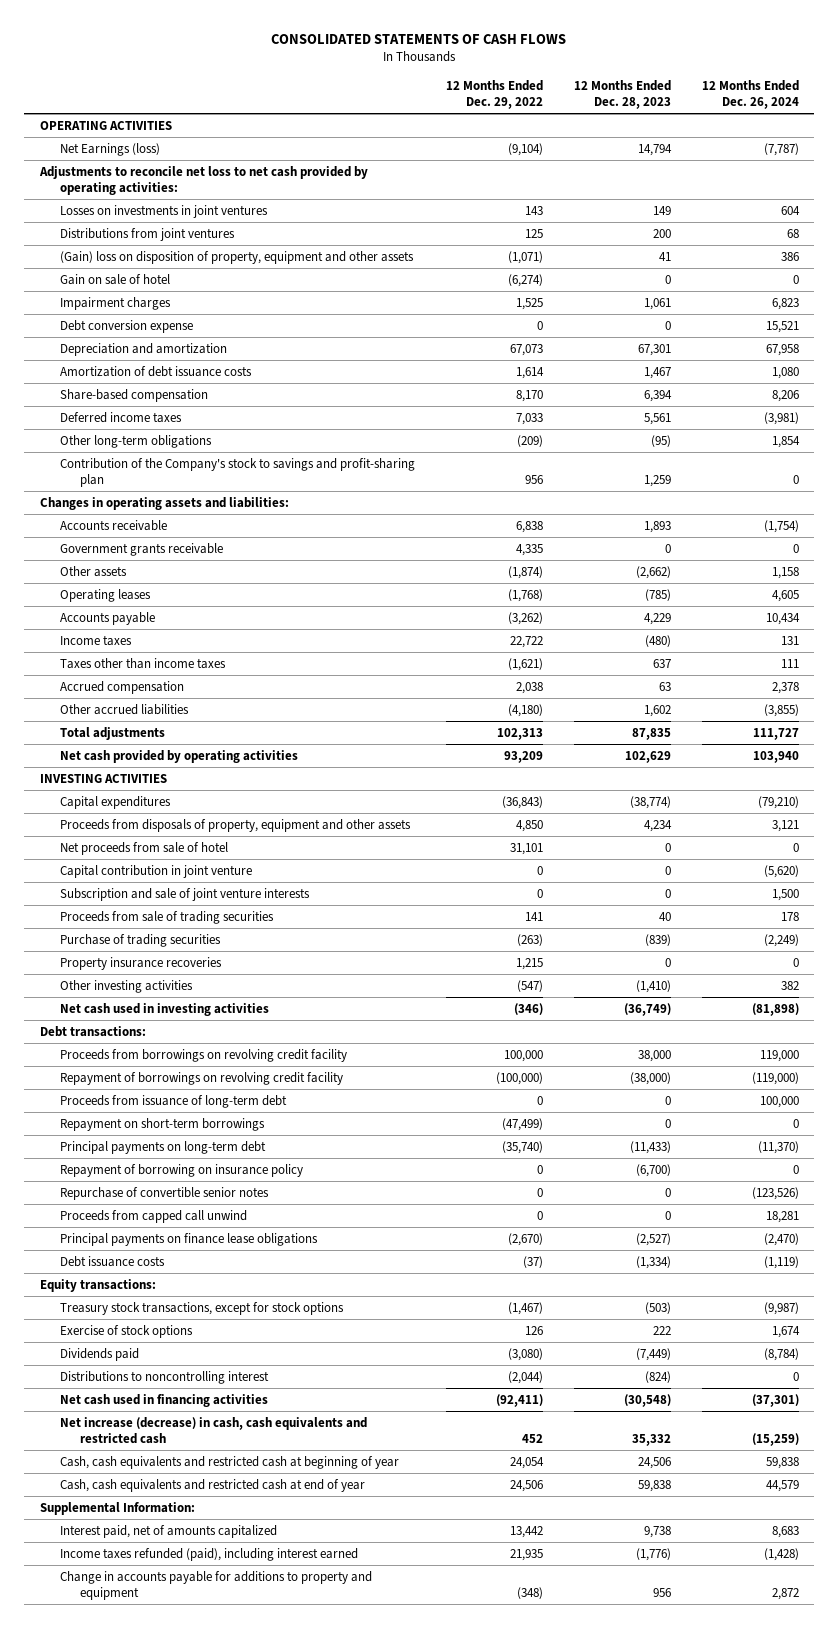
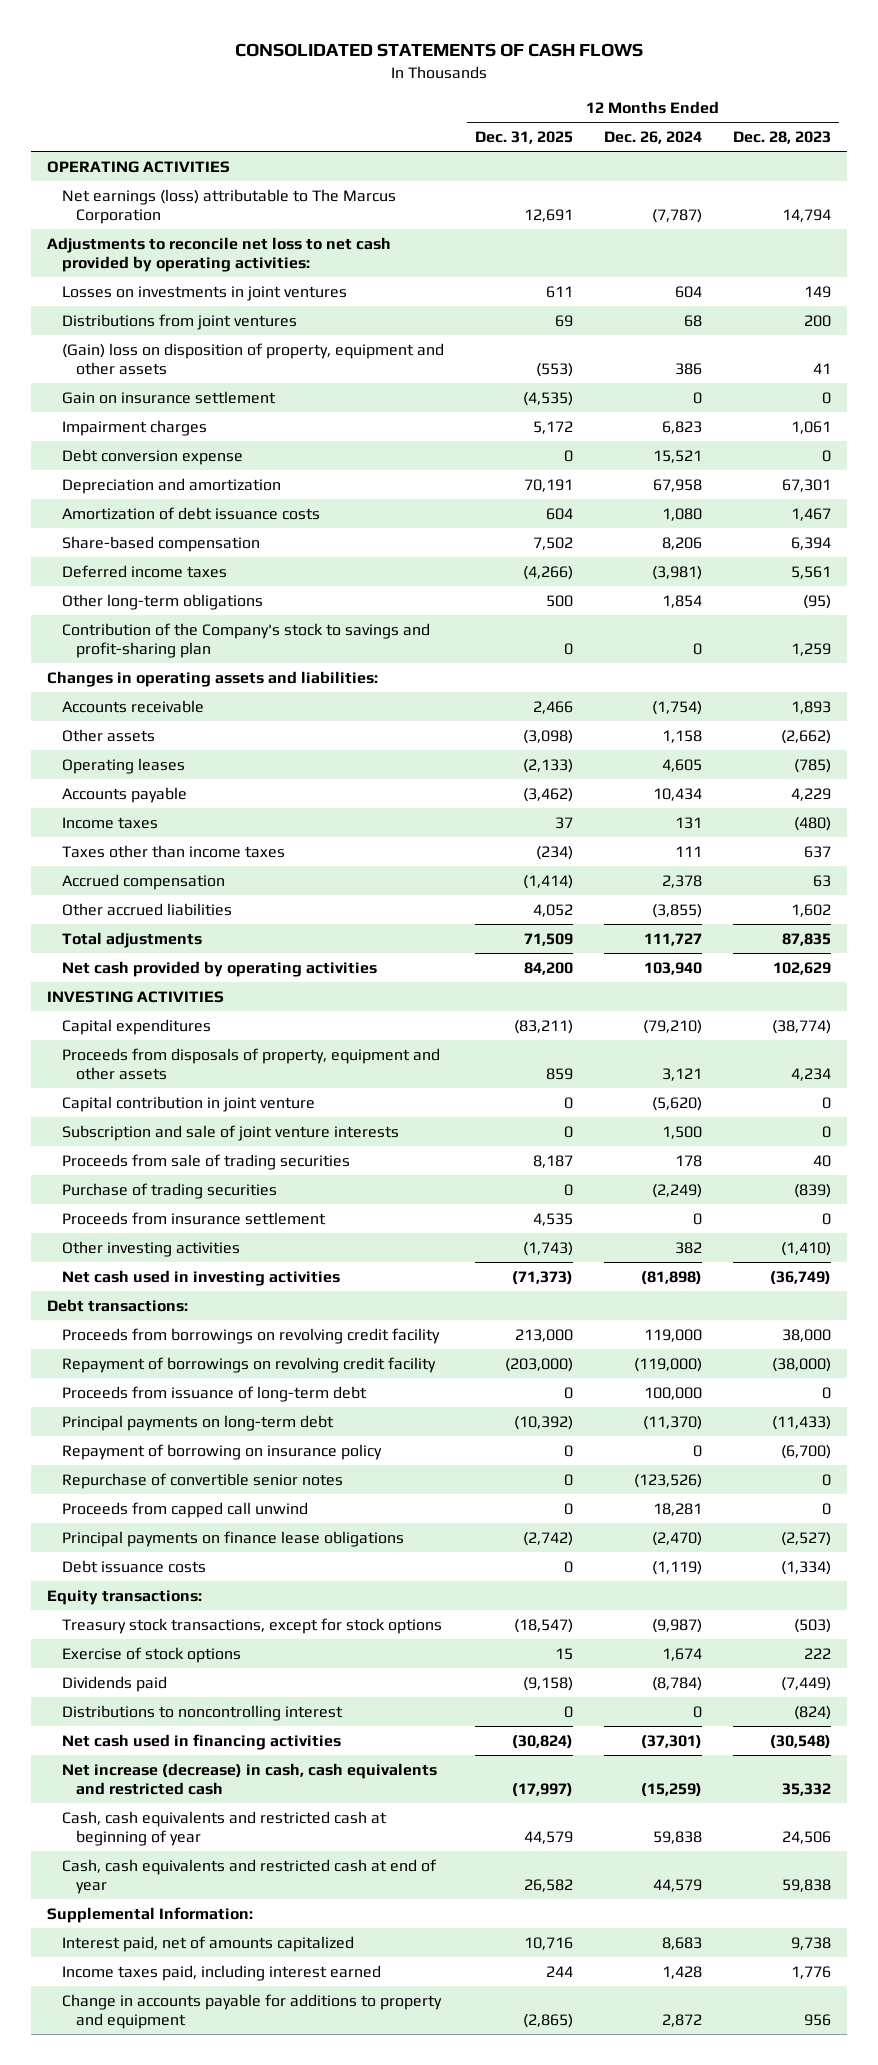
[446,79,544,109] 12 Months Ended Dec. 29, 2022 -> none
none -> [474,131,573,145] Dec. 31, 2025
[60,142,161,156] Net Earnings (loss) -> [61,188,396,224] Net earnings (loss) attributable to The Marcus Corporation
[60,273,171,285] Gain on sale of hotel -> none
none -> [61,390,276,404] Gain on insurance settlement
[60,542,224,556] Government grants receivable -> none
[60,841,229,855] Net proceeds from sale of hotel -> none
[60,956,223,970] Property insurance recoveries -> none
none -> [61,1211,326,1225] Proceeds from insurance settlement
[60,1117,266,1131] Repayment on short-term borrowings -> none
[60,1547,359,1561] Income taxes refunded (paid), including interest earned -> [61,1964,381,1981] Income taxes paid, including interest earned
[635,1547,671,1561] (1,776) -> [791,1965,832,1979] 1,776
[763,1547,799,1561] (1,428) -> [661,1965,702,1979] 1,428

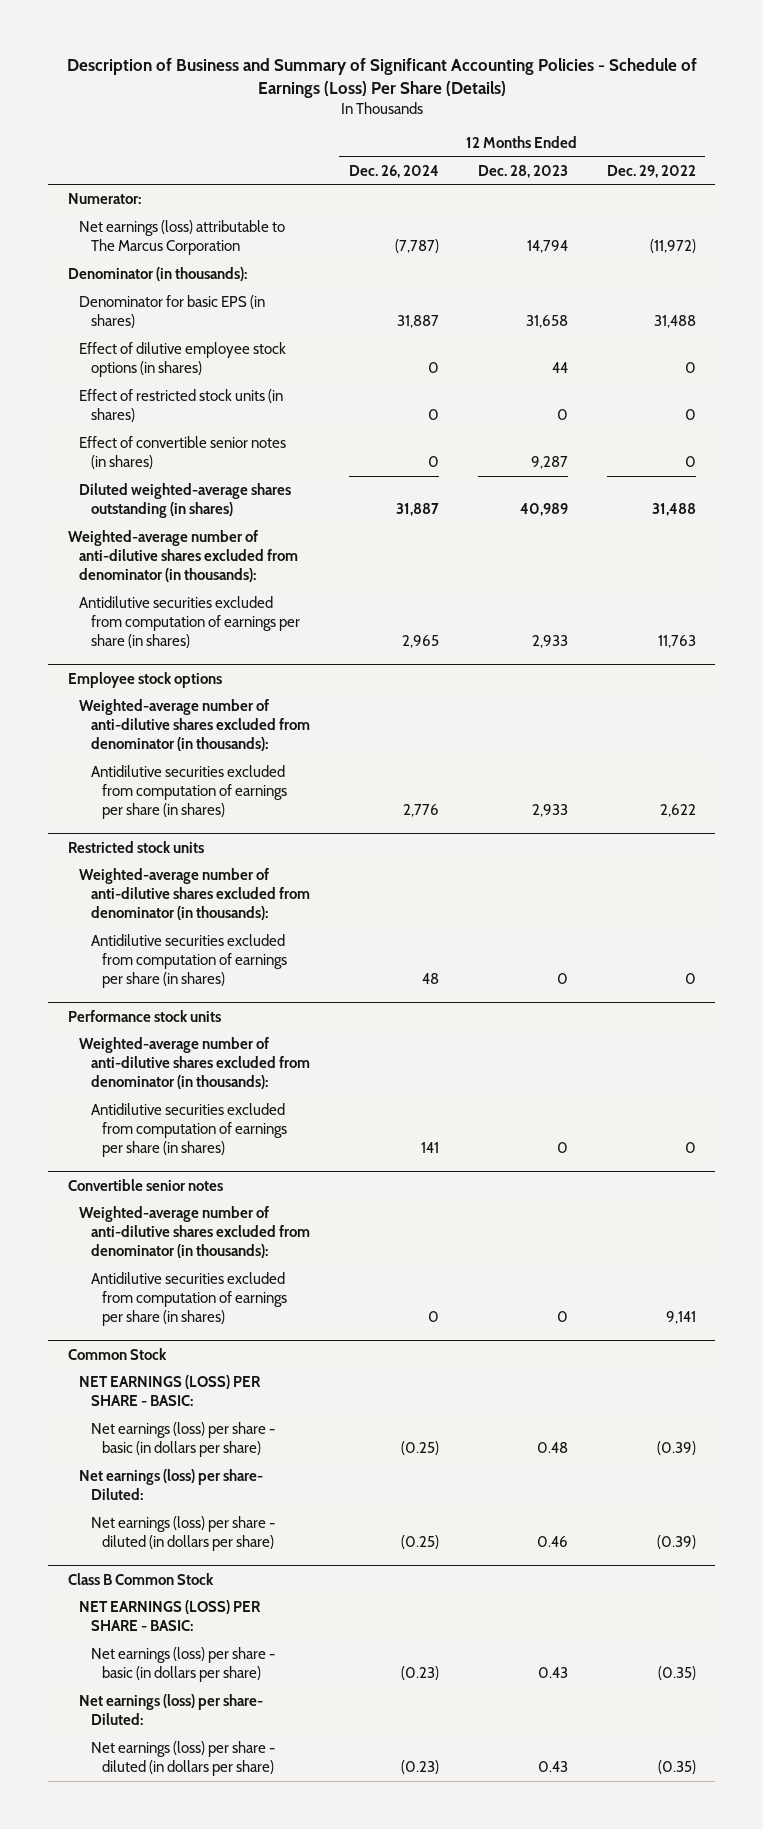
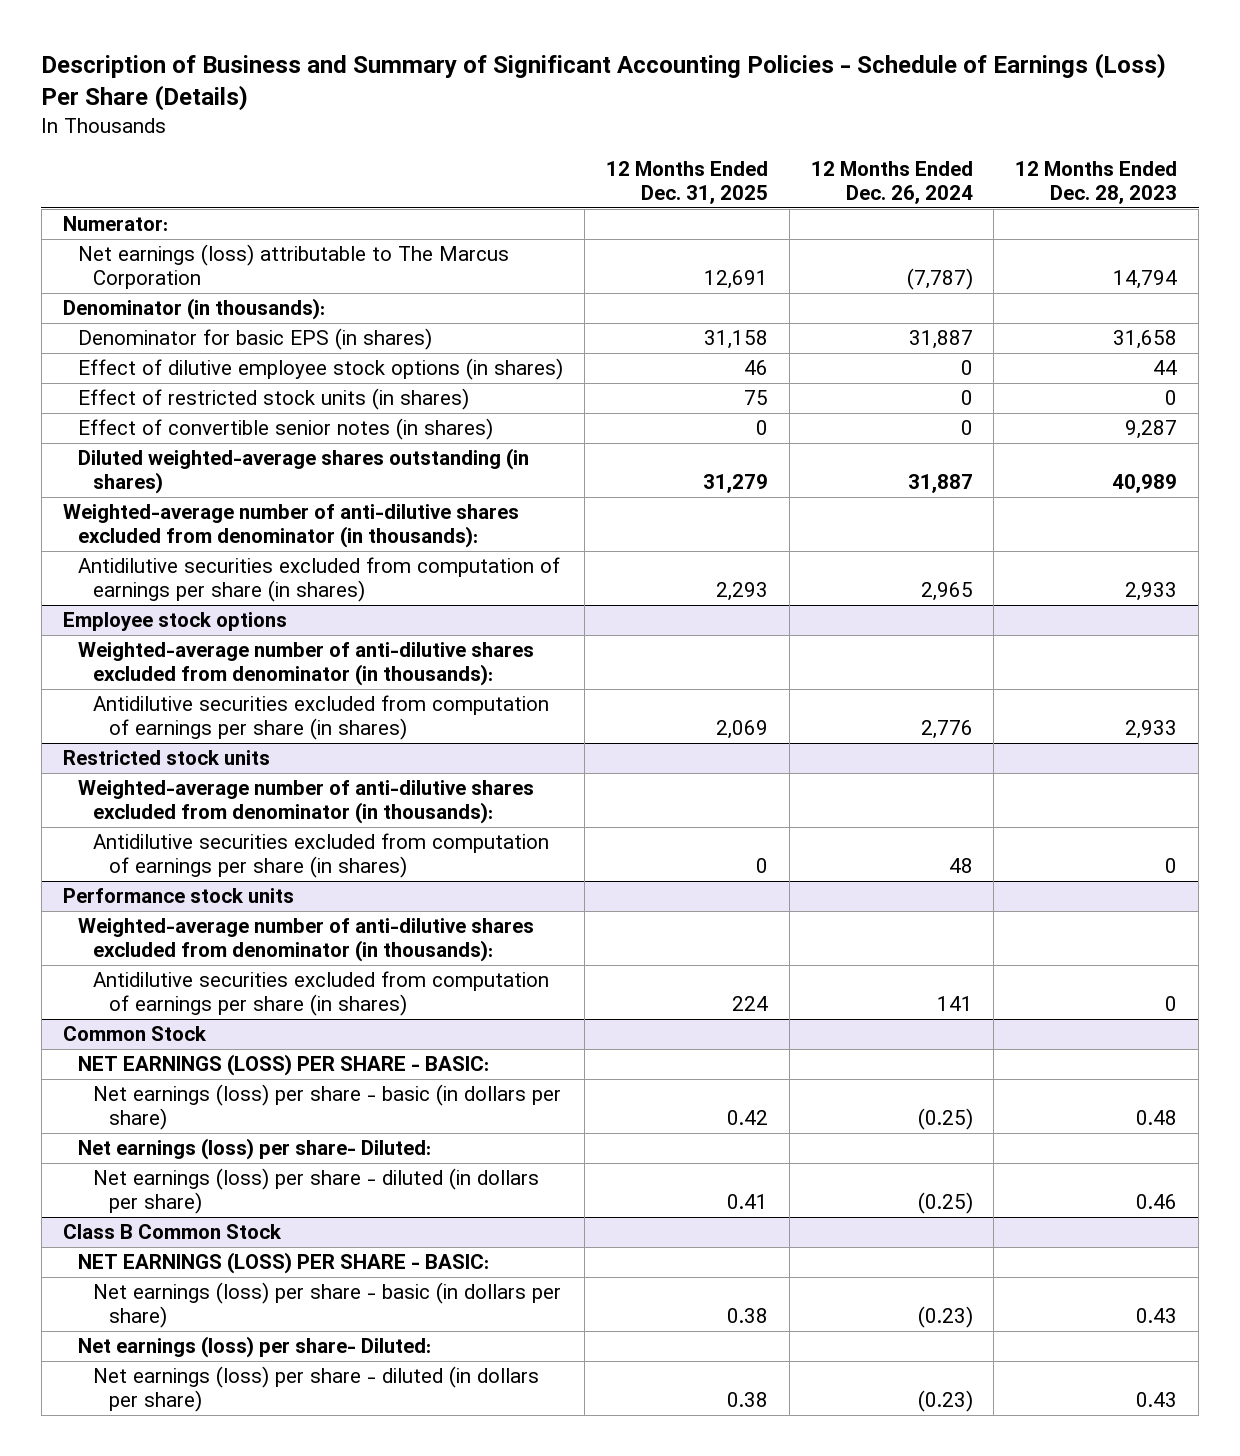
[606,164,696,178] Dec. 29, 2022 -> none
none -> [605,161,768,205] 12 Months Ended Dec. 31, 2025
[67,1178,223,1191] Convertible senior notes -> none
[79,1206,310,1258] Weighted-average number of anti-dilutive shares excluded from denominator (in thousands): -> none
[90,1272,288,1326] Antidilutive securities excluded from computation of earnings per share (in shares) -> none

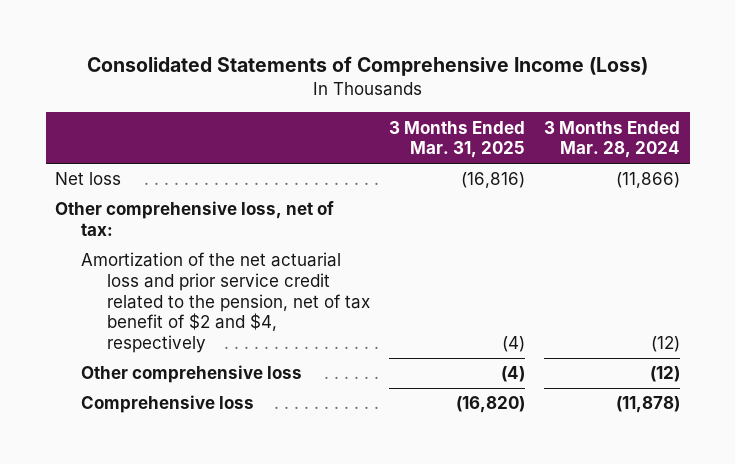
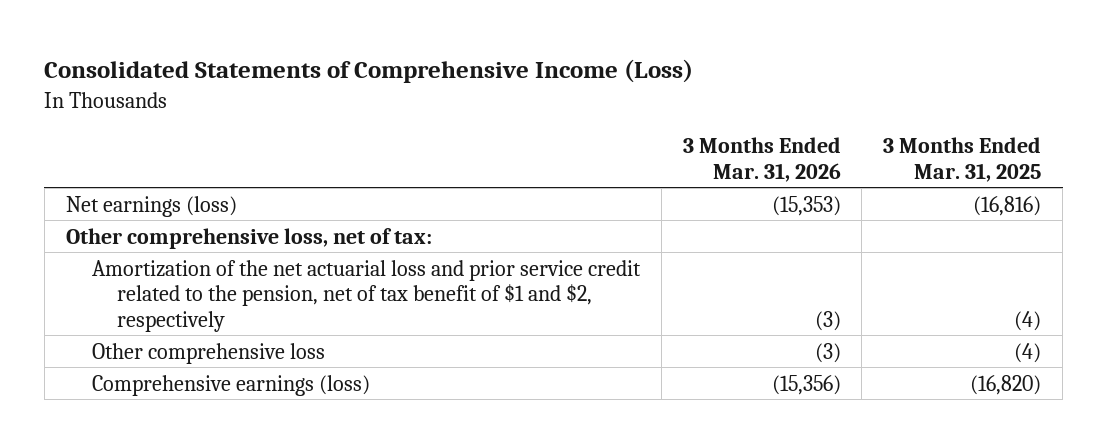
[543,120,680,159] 3 Months Ended Mar. 28, 2024 -> none
none -> [682,137,841,182] 3 Months Ended Mar. 31, 2026
[55,172,122,186] Net loss -> [65,195,237,217] Net earnings (loss)
[81,252,370,353] Amortization of the net actuarial loss and prior service credit related to the pension, net of tax benefit of $2 and $4, respectively -> [91,259,641,332] Amortization of the net actuarial loss and prior service credit related to the pension, net of tax benefit of $1 and $2, respectively
[81,395,255,414] Comprehensive loss -> [91,374,370,396] Comprehensive earnings (loss)

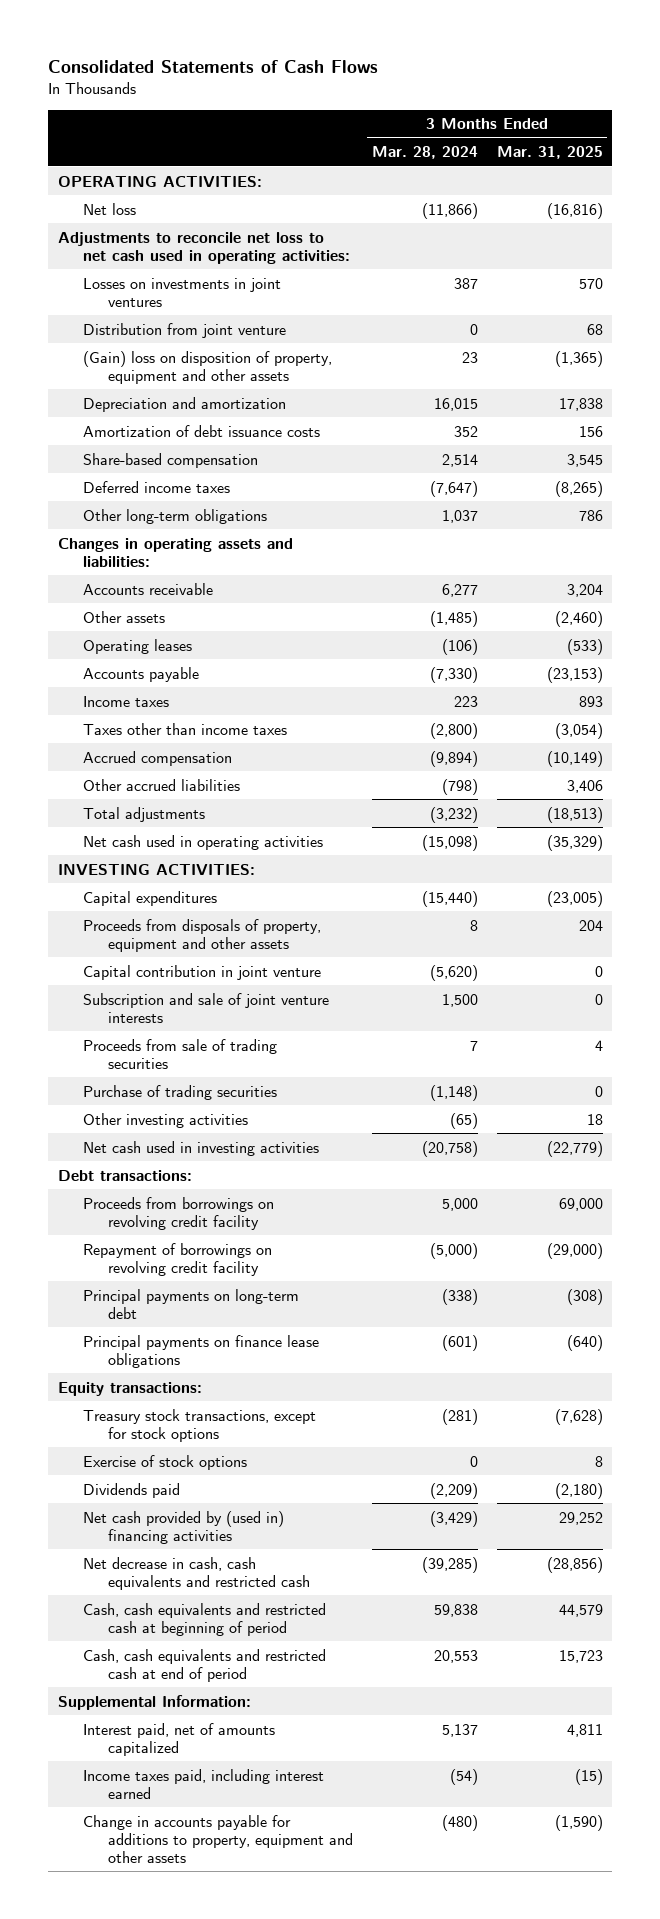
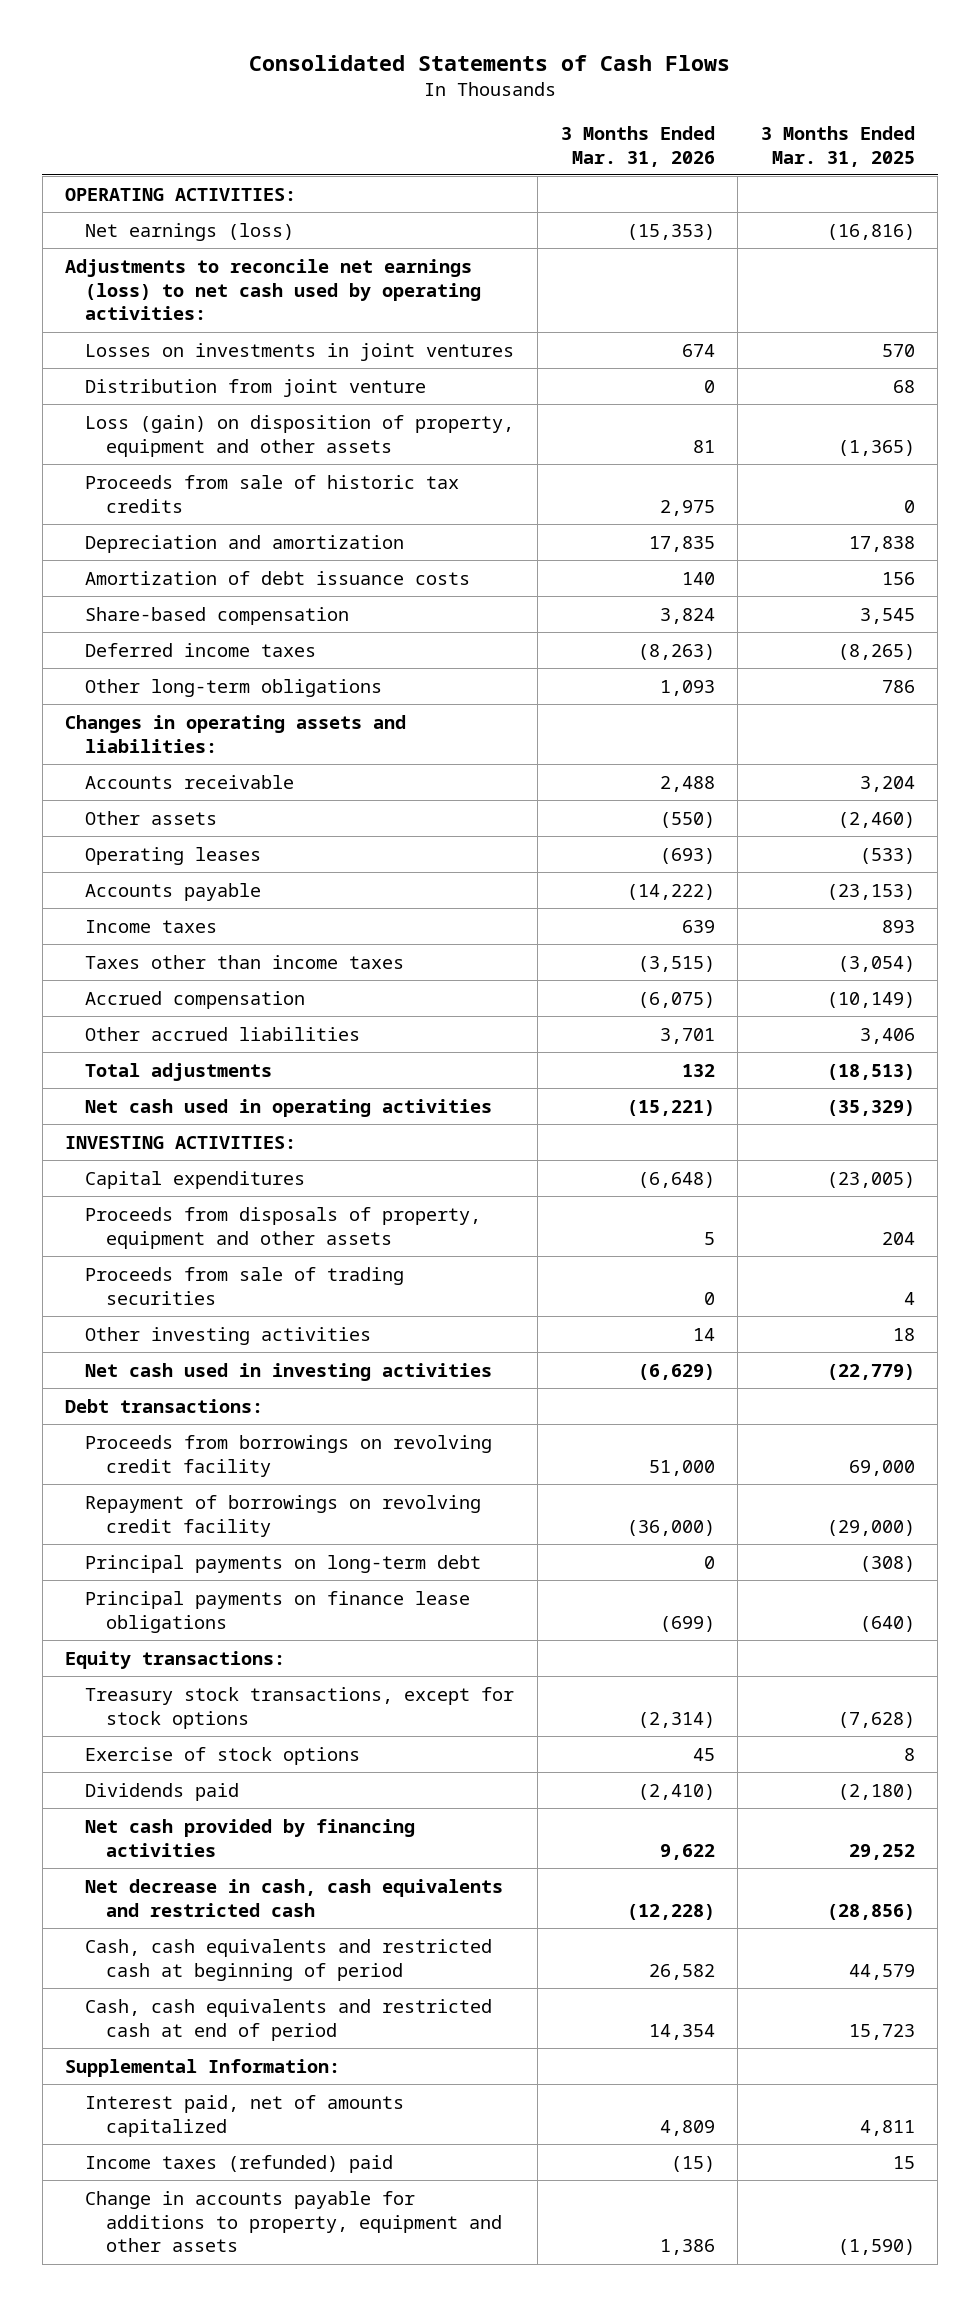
[371,146,478,160] Mar. 28, 2024 -> none
none -> [560,125,715,167] 3 Months Ended Mar. 31, 2026
[82,202,136,215] Net loss -> [85,222,295,241] Net earnings (loss)
[57,231,350,264] Adjustments to reconcile net loss to net cash used in operating activities: -> [65,258,482,321] Adjustments to reconcile net earnings (loss) to net cash used by operating activities:
[82,350,332,384] (Gain) loss on disposition of property, equipment and other assets -> [85,414,515,457] Loss (gain) on disposition of property, equipment and other assets
none -> [85,474,460,513] Proceeds from sale of historic tax credits
[82,964,321,980] Capital contribution in joint venture -> none
[82,992,329,1023] Subscription and sale of joint venture interests -> none
[82,1084,277,1100] Purchase of trading securities -> none
[82,1510,284,1544] Net cash provided by (used in) financing activities -> [85,1818,416,1857] Net cash provided by financing activities
[82,1768,324,1799] Income taxes paid, including interest earned -> none
none -> [85,2154,394,2173] Income taxes (refunded) paid

